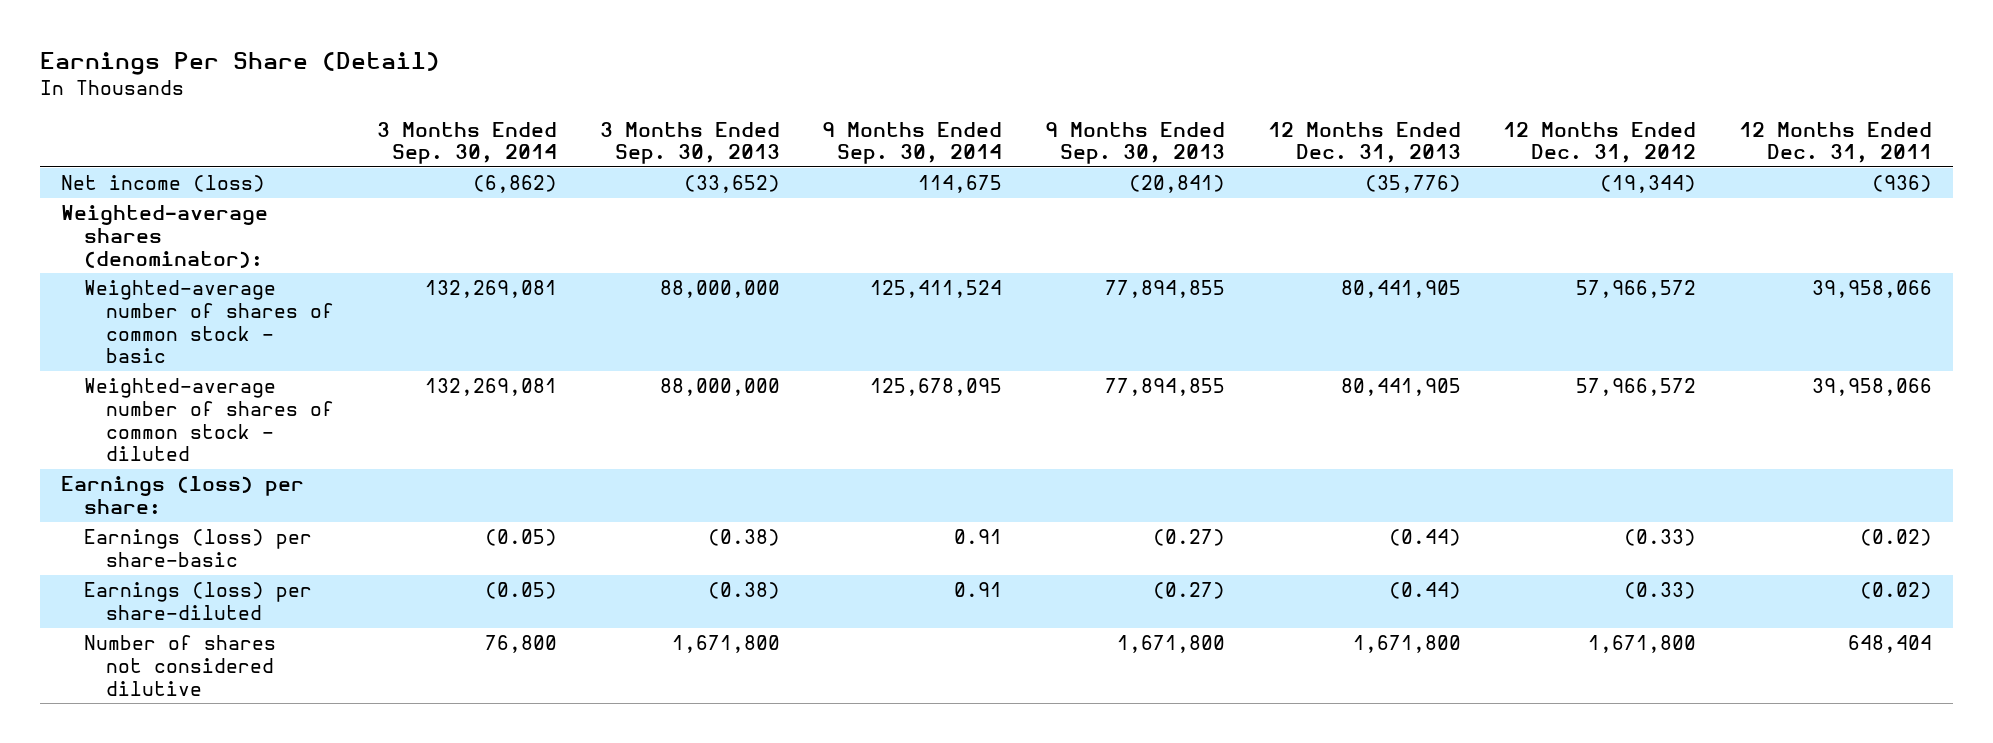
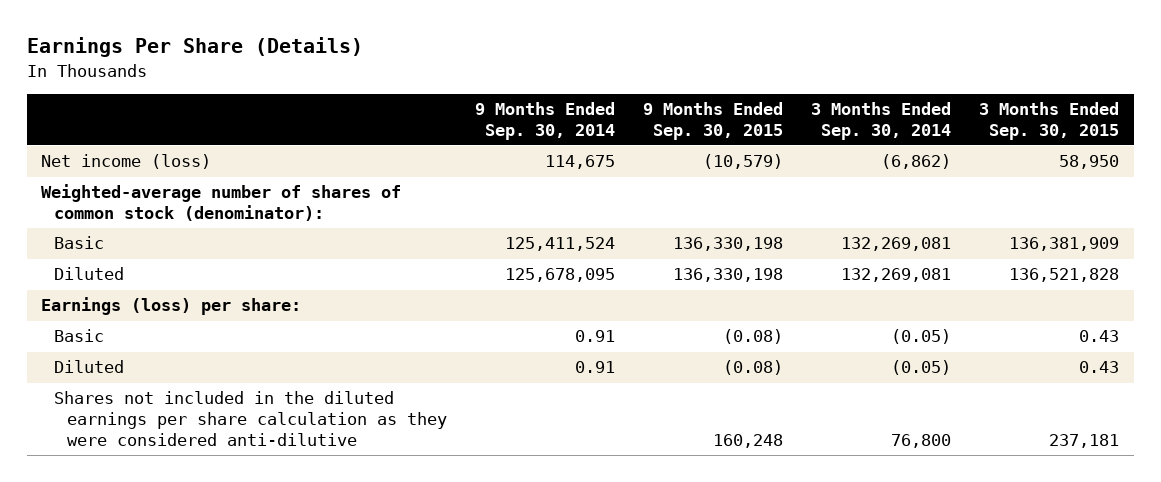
[39,52,440,76] Earnings Per Share (Detail) -> [26,37,363,58] Earnings Per Share (Details)
[599,121,780,165] 3 Months Ended Sep. 30, 2013 -> none
[1045,121,1226,165] 9 Months Ended Sep. 30, 2013 -> none
[1267,121,1461,164] 12 Months Ended Dec. 31, 2013 -> none
[1503,121,1697,164] 12 Months Ended Dec. 31, 2012 -> none
[1738,121,1932,164] 12 Months Ended Dec. 31, 2011 -> none
none -> [643,102,784,140] 9 Months Ended Sep. 30, 2015
none -> [979,102,1120,140] 3 Months Ended Sep. 30, 2015
[60,205,268,268] Weighted-average shares (denominator): -> [41,184,402,222] Weighted-average number of shares of common stock (denominator):
[83,280,335,364] Weighted-average number of shares of common stock - basic -> [53,236,104,250] Basic
[83,378,335,462] Weighted-average number of shares of common stock - diluted -> [53,267,124,281] Diluted
[83,529,312,567] Earnings (loss) per share-basic -> [53,329,104,343] Basic
[83,582,312,620] Earnings (loss) per share-diluted -> [53,360,124,374] Diluted
[83,635,276,696] Number of shares not considered dilutive -> [53,391,447,446] Shares not included in the diluted earnings per share calculation as they were considered anti-dilutive

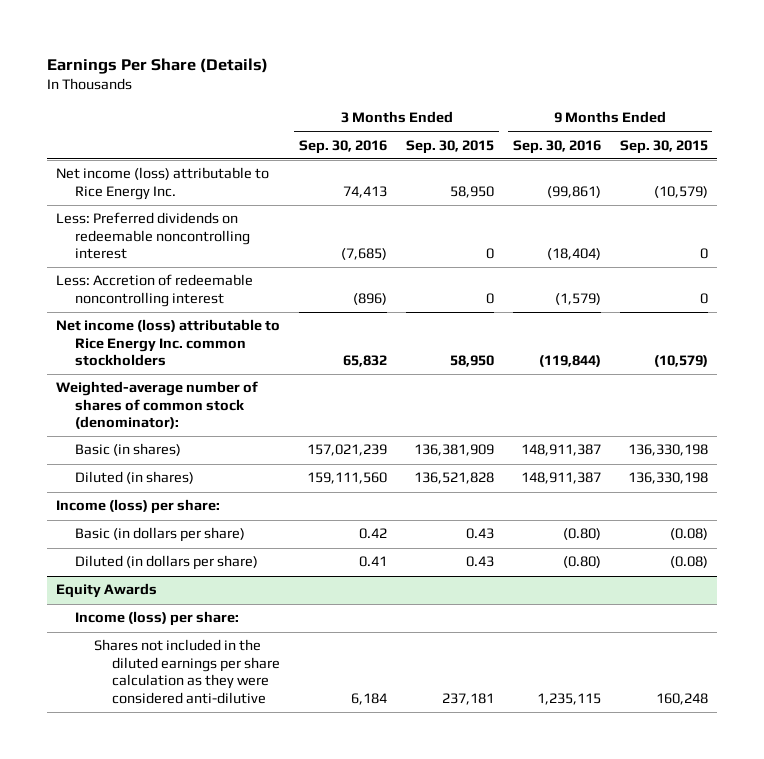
[474,102,615,140] 9 Months Ended Sep. 30, 2014 -> none
[811,102,952,140] 3 Months Ended Sep. 30, 2014 -> none
none -> [299,139,388,154] Sep. 30, 2016
none -> [512,139,601,154] Sep. 30, 2016
[41,154,212,170] Net income (loss) -> [56,167,270,200] Net income (loss) attributable to Rice Energy Inc.
none -> [56,212,250,260] Less: Preferred dividends on redeemable noncontrolling interest
none -> [56,274,254,307] Less: Accretion of redeemable noncontrolling interest
none -> [56,319,281,367] Net income (loss) attributable to Rice Energy Inc. common stockholders
[53,236,104,250] Basic -> [74,443,181,457] Basic (in shares)
[53,267,124,281] Diluted -> [74,471,194,485] Diluted (in shares)
[41,297,302,316] Earnings (loss) per share: -> [56,499,221,515] Income (loss) per share:
[53,329,104,343] Basic -> [74,527,245,543] Basic (in dollars per share)
[53,360,124,374] Diluted -> [74,555,258,571] Diluted (in dollars per share)
none -> [56,583,158,599] Equity Awards
none -> [74,611,239,627] Income (loss) per share:

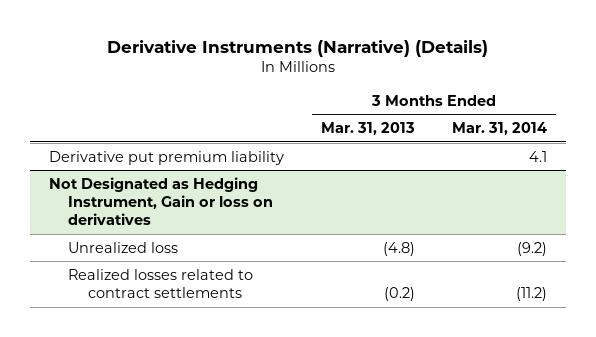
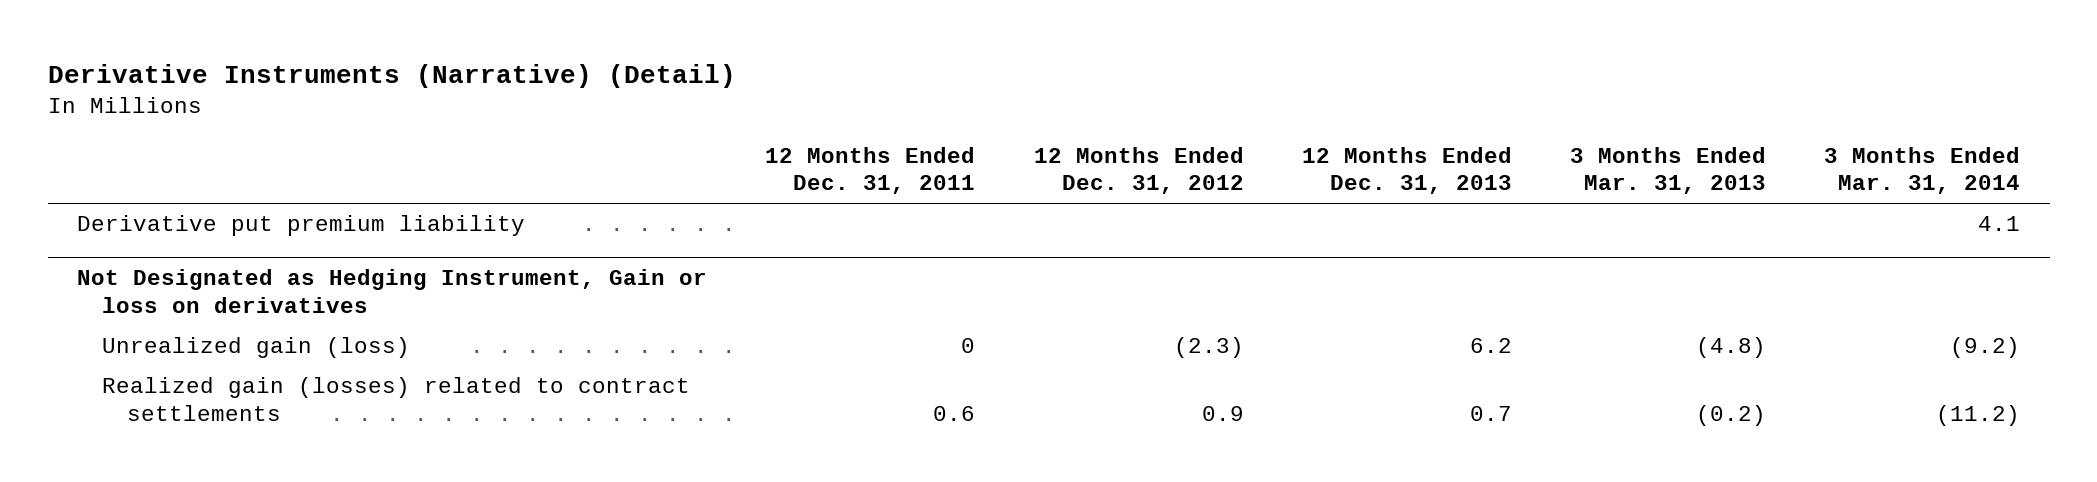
[106,39,488,57] Derivative Instruments (Narrative) (Details) -> [47,63,736,88] Derivative Instruments (Narrative) (Detail)
none -> [765,146,976,195] 12 Months Ended Dec. 31, 2011
none -> [1033,146,1244,195] 12 Months Ended Dec. 31, 2012
none -> [1301,146,1512,195] 12 Months Ended Dec. 31, 2013
[68,241,179,253] Unrealized loss -> [102,337,411,359] Unrealized gain (loss)
[68,268,254,298] Realized losses related to contract settlements -> [102,377,691,422] Realized gain (losses) related to contract settlements

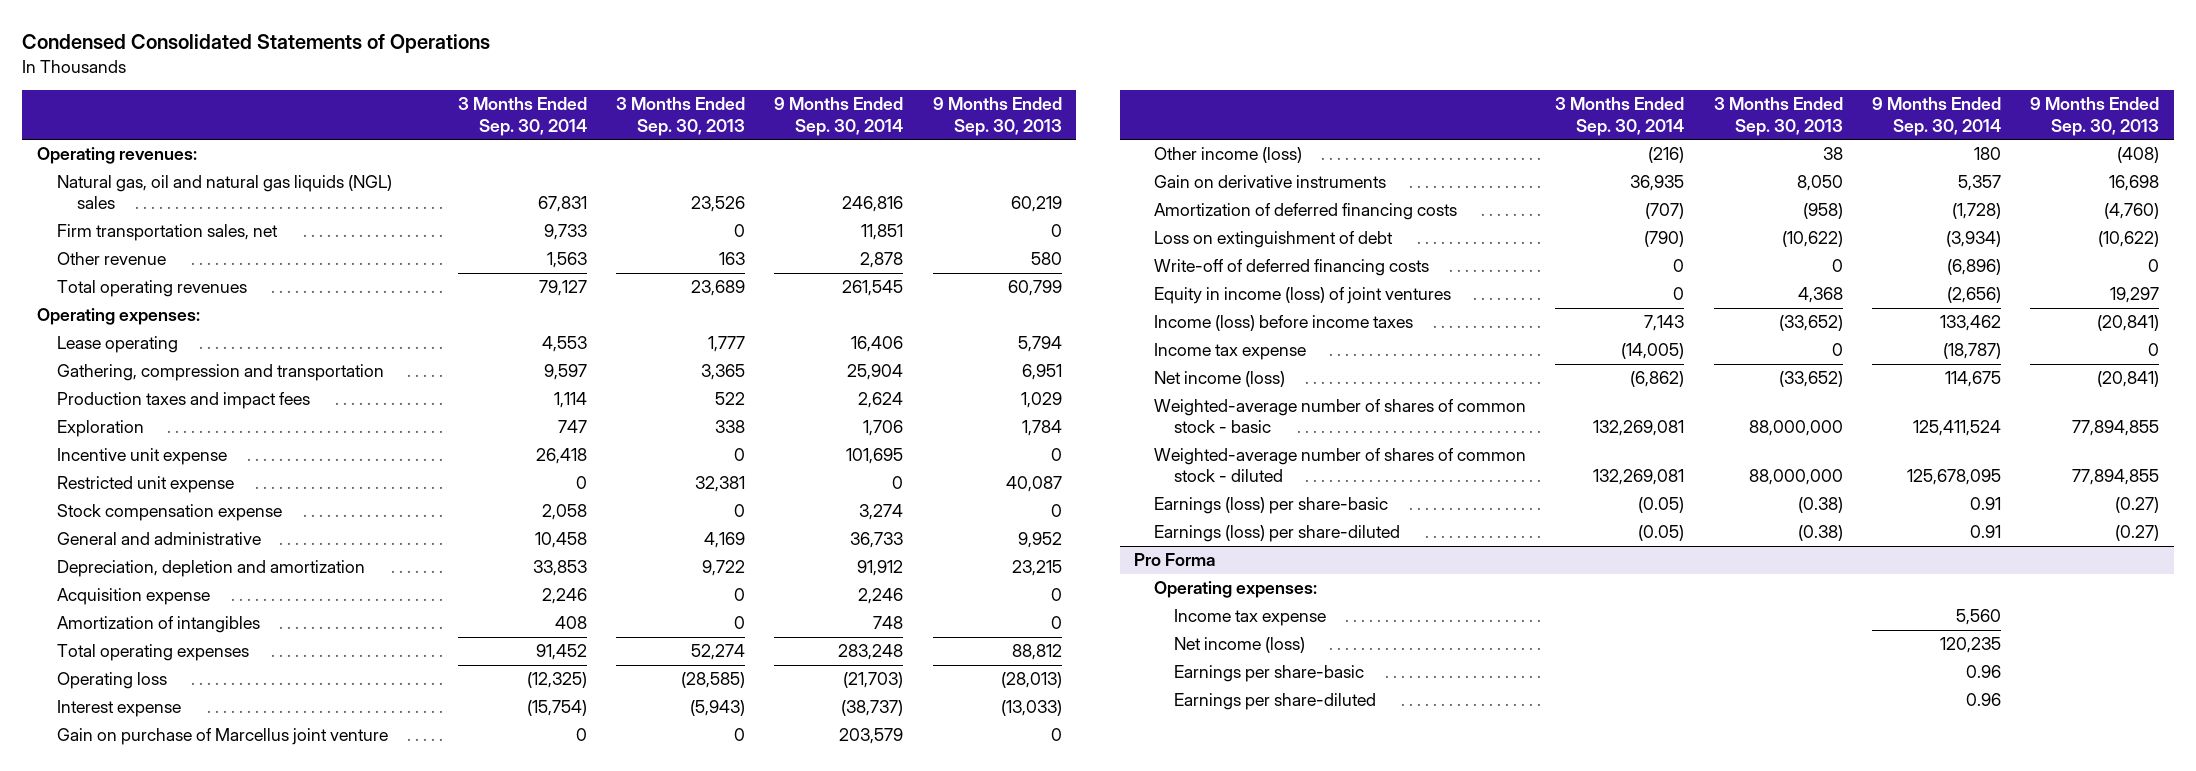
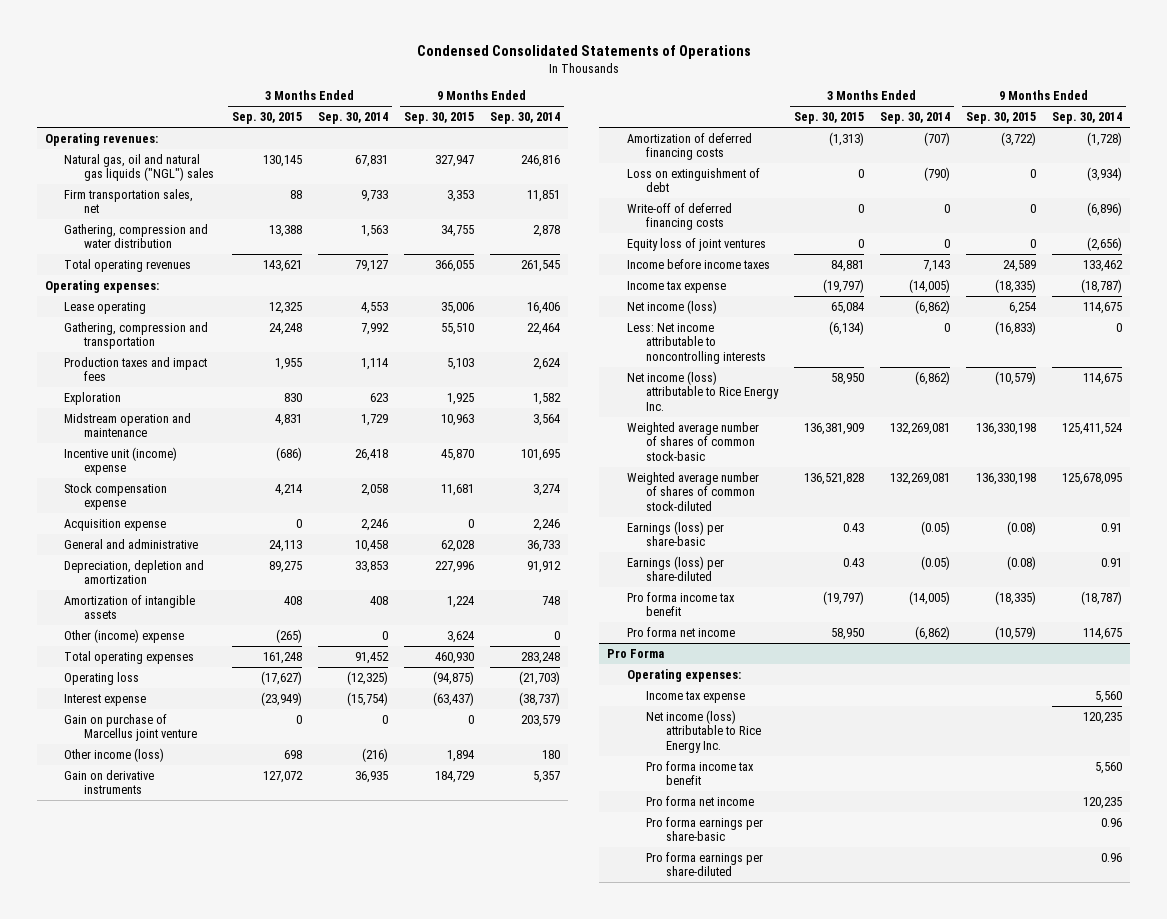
[616,97,746,136] 3 Months Ended Sep. 30, 2013 -> none
[932,97,1062,136] 9 Months Ended Sep. 30, 2013 -> none
none -> [231,112,302,125] Sep. 30, 2015
none -> [403,112,474,125] Sep. 30, 2015
[56,175,392,210] Natural gas, oil and natural gas liquids (NGL) sales -> [64,153,214,182] Natural gas, oil and natural gas liquids ("NGL") sales
[56,252,166,266] Other revenue -> [64,223,209,249] Gathering, compression and water distribution
[544,364,588,381] 9,597 -> [360,322,389,335] 7,992
[847,364,904,381] 25,904 -> [527,322,561,335] 22,464
[56,476,234,494] Restricted unit expense -> none
[558,420,588,434] 747 -> [369,392,388,402] 623
[863,420,904,437] 1,706 -> [533,392,562,405] 1,582
none -> [64,412,192,438] Midstream operation and maintenance
[56,448,227,466] Incentive unit expense -> [64,446,178,476] Incentive unit (income) expense
[56,588,210,606] Acquisition expense -> [64,518,167,531] Acquisition expense
[56,616,260,634] Amortization of intangibles -> [64,594,196,620] Amortization of intangible assets
none -> [64,628,185,643] Other (income) expense
[1154,287,1452,305] Equity in income (loss) of joint ventures -> [626,237,766,251] Equity loss of joint ventures
[1154,315,1414,332] Income (loss) before income taxes -> [626,258,770,269] Income before income taxes
none -> [626,322,767,364] Less: Net income attributable to noncontrolling interests
none -> [626,370,780,411] Net income (loss) attributable to Rice Energy Inc.
[1154,399,1527,434] Weighted-average number of shares of common stock - basic -> [626,421,759,461] Weighted average number of shares of common stock-basic
[1154,448,1527,483] Weighted-average number of shares of common stock - diluted -> [626,471,759,511] Weighted average number of shares of common stock-diluted
none -> [626,591,735,617] Pro forma income tax benefit
none -> [626,626,735,637] Pro forma net income
[1173,637,1305,654] Net income (loss) -> [646,709,761,753] Net income (loss) attributable to Rice Energy Inc.
none -> [646,760,755,786] Pro forma income tax benefit
none -> [646,795,755,806] Pro forma net income
[1173,665,1364,683] Earnings per share-basic -> [646,816,764,842] Pro forma earnings per share-basic
[1173,693,1376,711] Earnings per share-diluted -> [646,851,764,877] Pro forma earnings per share-diluted

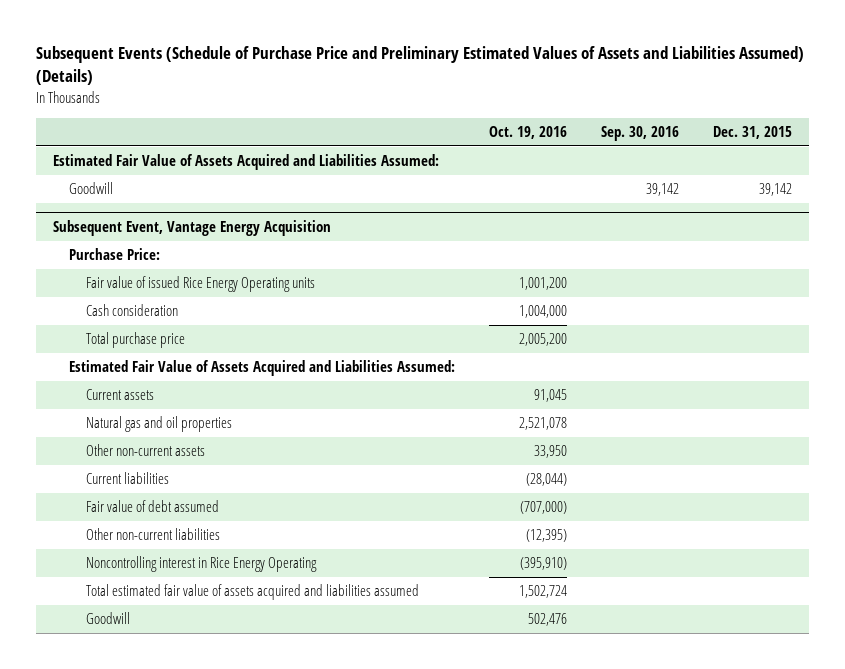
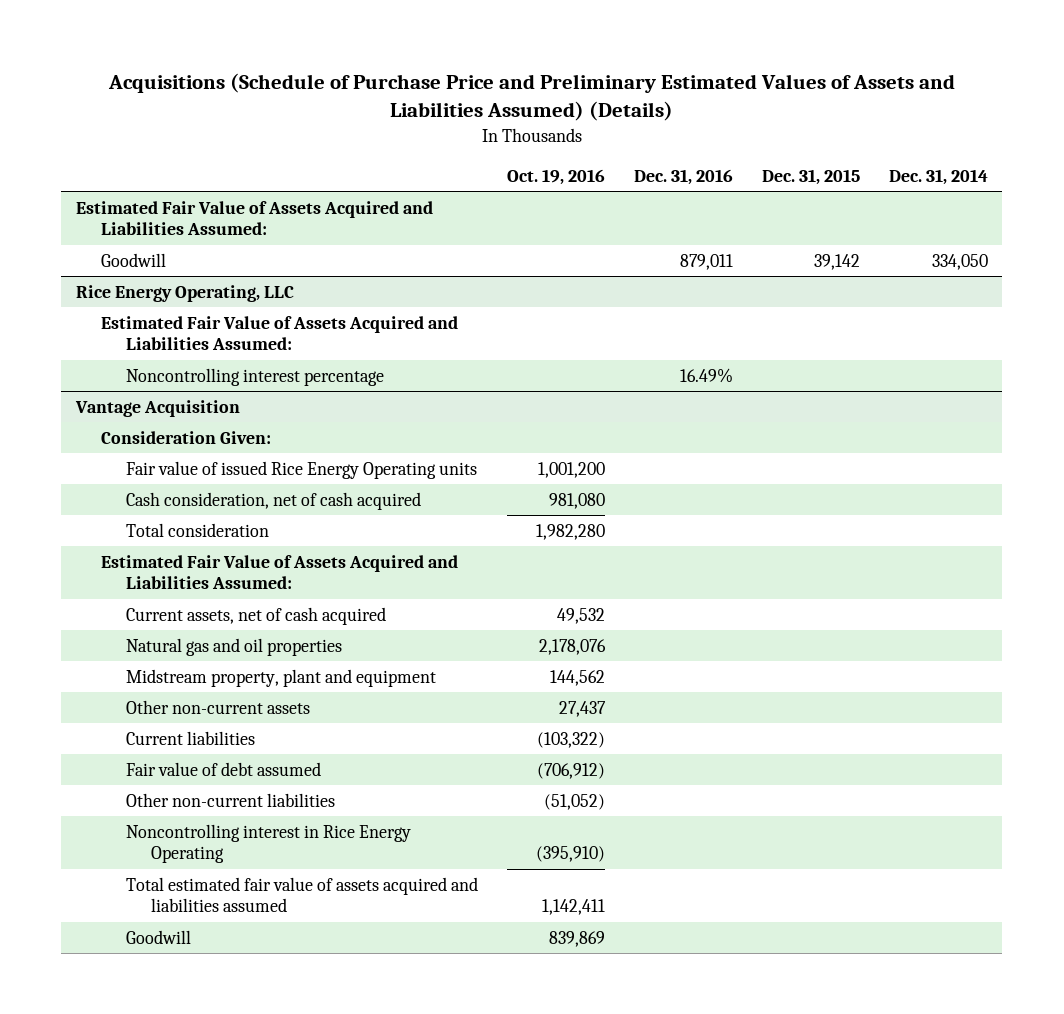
[36,46,805,86] Subsequent Events (Schedule of Purchase Price and Preliminary Estimated Values of Assets and Liabilities Assumed) (Details) -> [107,73,955,122] Acquisitions (Schedule of Purchase Price and Preliminary Estimated Values of Assets and Liabilities Assumed) (Details)
[601,126,680,142] Sep. 30, 2016 -> none
none -> [633,168,733,185] Dec. 31, 2016
none -> [888,168,988,185] Dec. 31, 2014
[53,219,332,236] Subsequent Event, Vantage Energy Acquisition -> none
none -> [75,284,294,302] Rice Energy Operating, LLC
none -> [100,315,458,351] Estimated Fair Value of Assets Acquired and Liabilities Assumed:
none -> [125,367,384,386] Noncontrolling interest percentage
none -> [74,399,240,417] Vantage Acquisition
[69,248,161,261] Purchase Price: -> [100,430,271,444] Consideration Given:
[85,304,178,317] Cash consideration -> [125,491,421,510] Cash consideration, net of cash acquired
[519,305,568,319] 1,004,000 -> [548,492,605,509] 981,080
[85,332,185,349] Total purchase price -> [125,522,269,537] Total consideration
[519,333,568,347] 2,005,200 -> [535,523,605,540] 1,982,280
[85,389,154,401] Current assets -> [125,606,386,625] Current assets, net of cash acquired
[534,389,568,403] 91,045 -> [556,607,605,624] 49,532
[519,417,568,431] 2,521,078 -> [538,638,606,655] 2,178,076
none -> [125,668,436,687] Midstream property, plant and equipment
[534,445,568,459] 33,950 -> [558,700,606,717] 27,437
[526,473,568,487] (28,044) -> [536,731,605,748] (103,322)
[520,501,568,515] (707,000) -> [536,762,605,779] (706,912)
[526,529,568,543] (12,395) -> [543,793,605,810] (51,052)
[519,585,568,599] 1,502,724 -> [541,899,605,916] 1,142,411
[528,613,568,627] 502,476 -> [548,930,605,947] 839,869

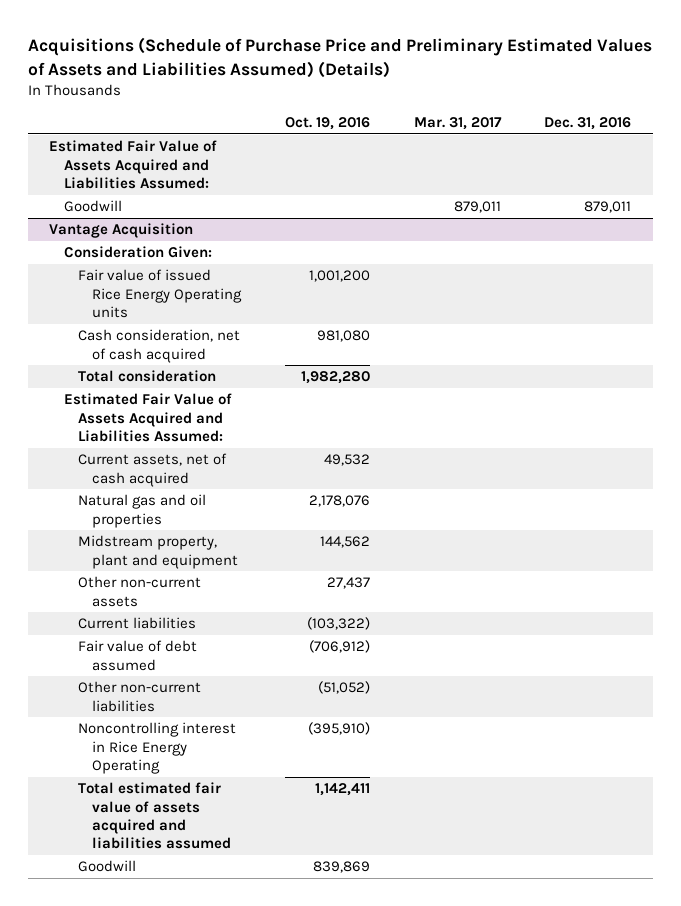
[761,168,860,185] Dec. 31, 2015 -> none
[888,168,988,185] Dec. 31, 2014 -> none
none -> [413,117,502,131] Mar. 31, 2017
[75,284,294,302] Rice Energy Operating, LLC -> none
[100,315,458,351] Estimated Fair Value of Assets Acquired and Liabilities Assumed: -> none
[125,367,384,386] Noncontrolling interest percentage -> none

